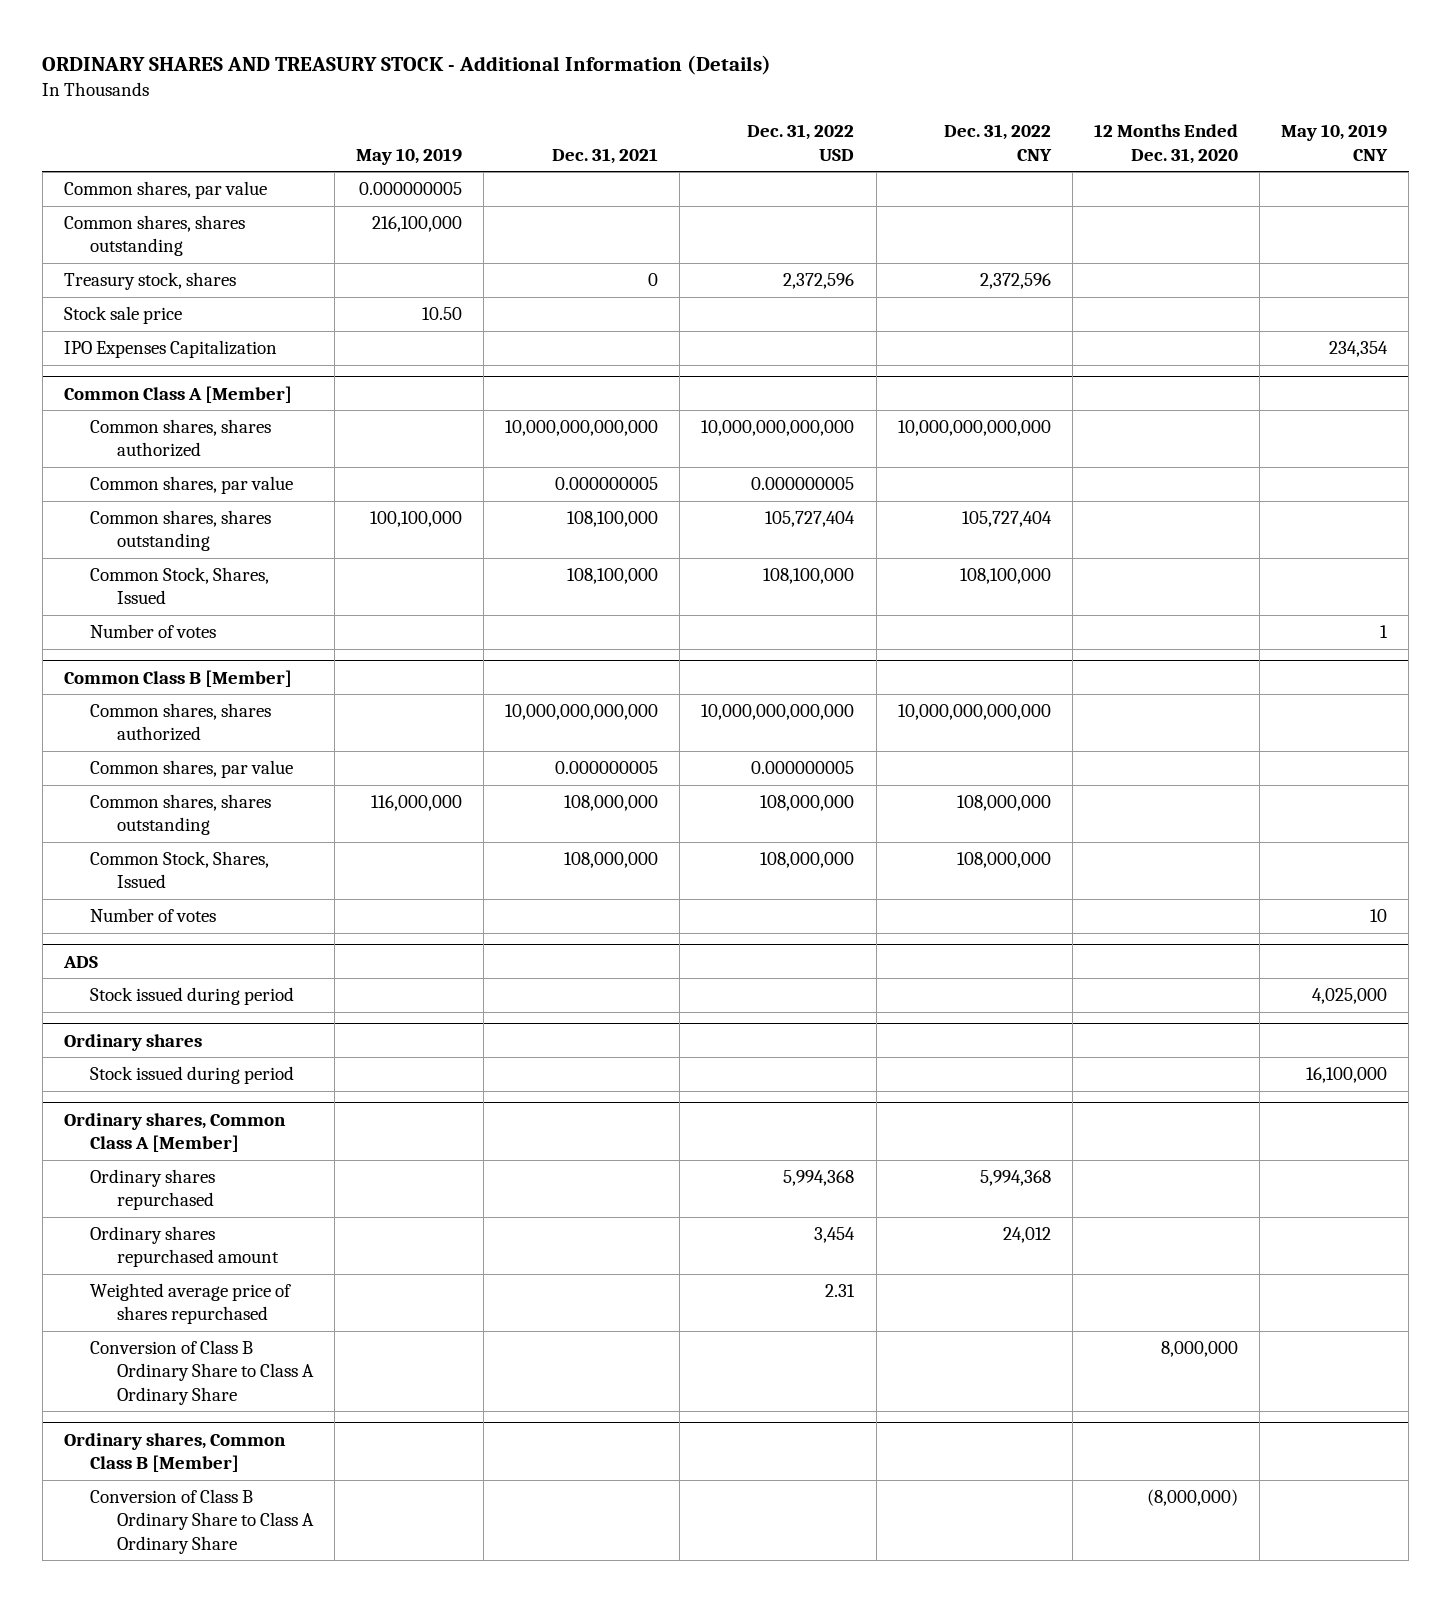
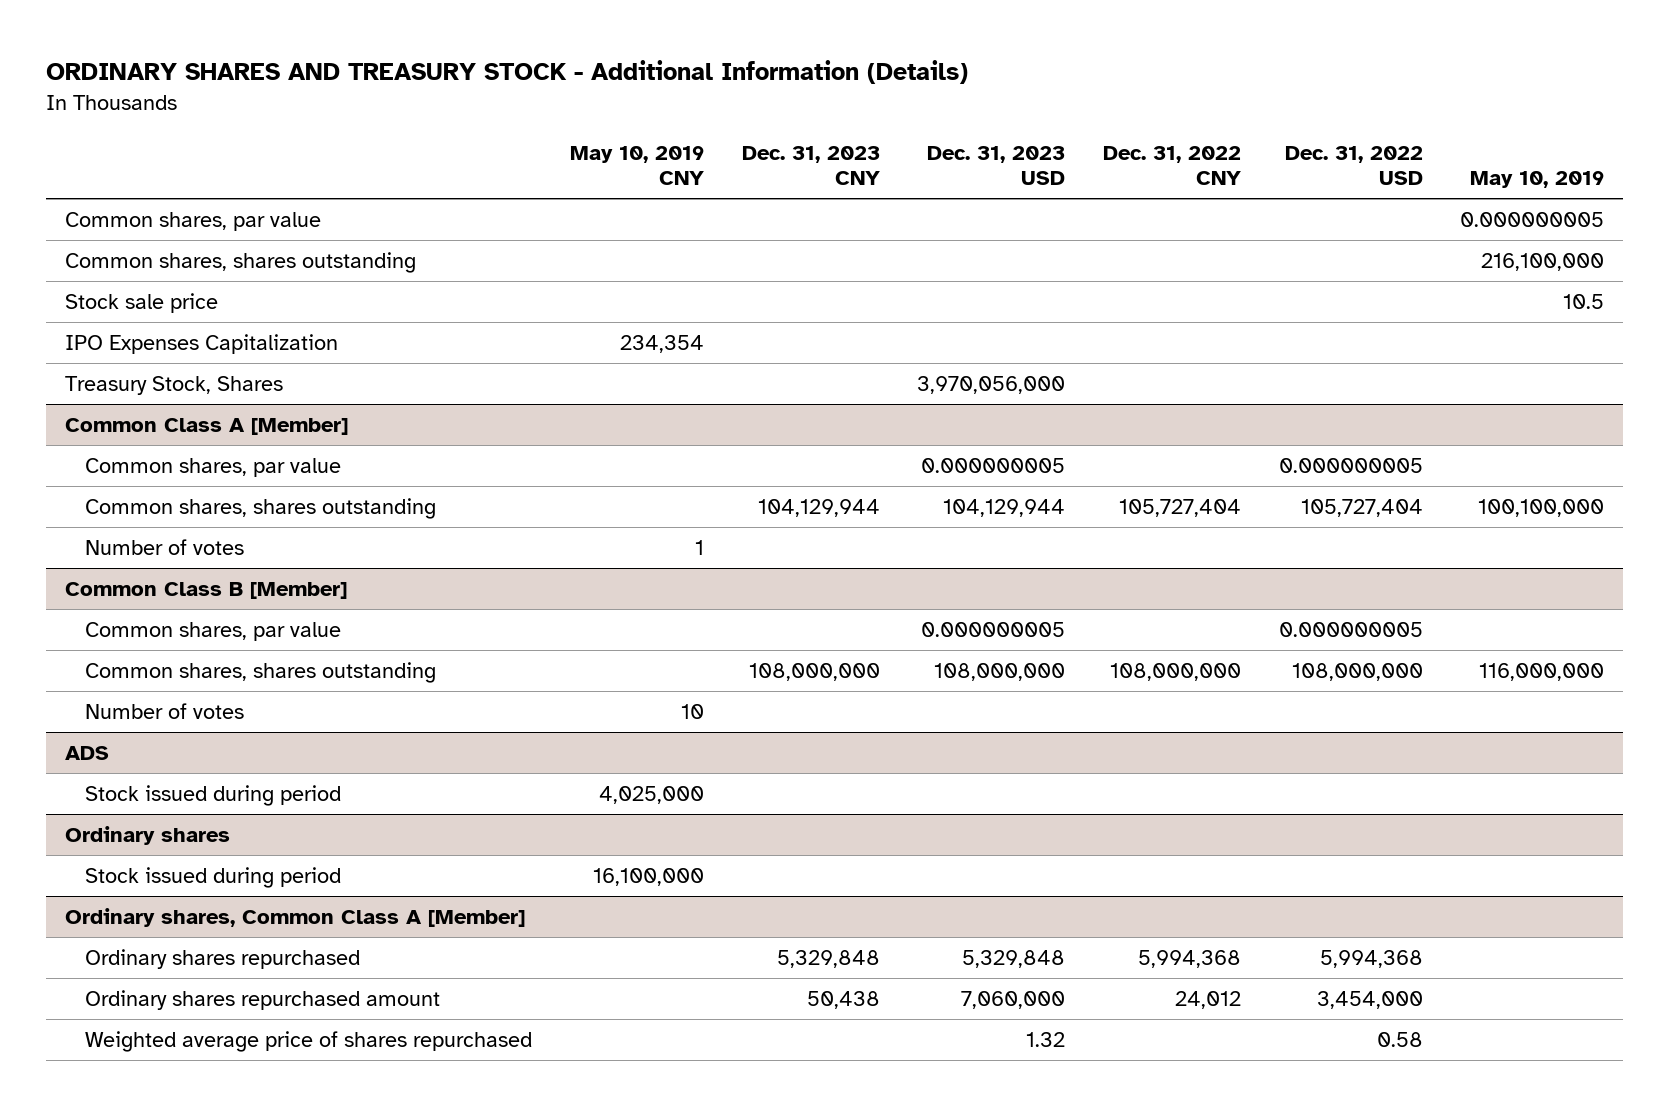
[552,147,659,164] Dec. 31, 2021 -> none
[1094,124,1239,164] 12 Months Ended Dec. 31, 2020 -> none
none -> [741,145,880,186] Dec. 31, 2023 CNY
none -> [927,145,1066,186] Dec. 31, 2023 USD
[64,272,237,291] Treasury stock, shares -> none
[421,307,462,321] 10.50 -> [1563,293,1605,309] 10.5
none -> [65,375,284,395] Treasury Stock, Shares
[90,419,272,458] Common shares, shares authorized -> none
[90,567,270,605] Common Stock, Shares, Issued -> none
[90,703,272,742] Common shares, shares authorized -> none
[90,851,270,889] Common Stock, Shares, Issued -> none
[90,1340,314,1405] Conversion of Class B Ordinary Share to Class A Ordinary Share -> none
[64,1432,287,1473] Ordinary shares, Common Class B [Member] -> none
[90,1489,314,1554] Conversion of Class B Ordinary Share to Class A Ordinary Share -> none
[814,1227,856,1244] 3,454 -> [1316,990,1423,1009] 3,454,000
[825,1284,856,1298] 2.31 -> [1376,1031,1423,1047] 0.58

